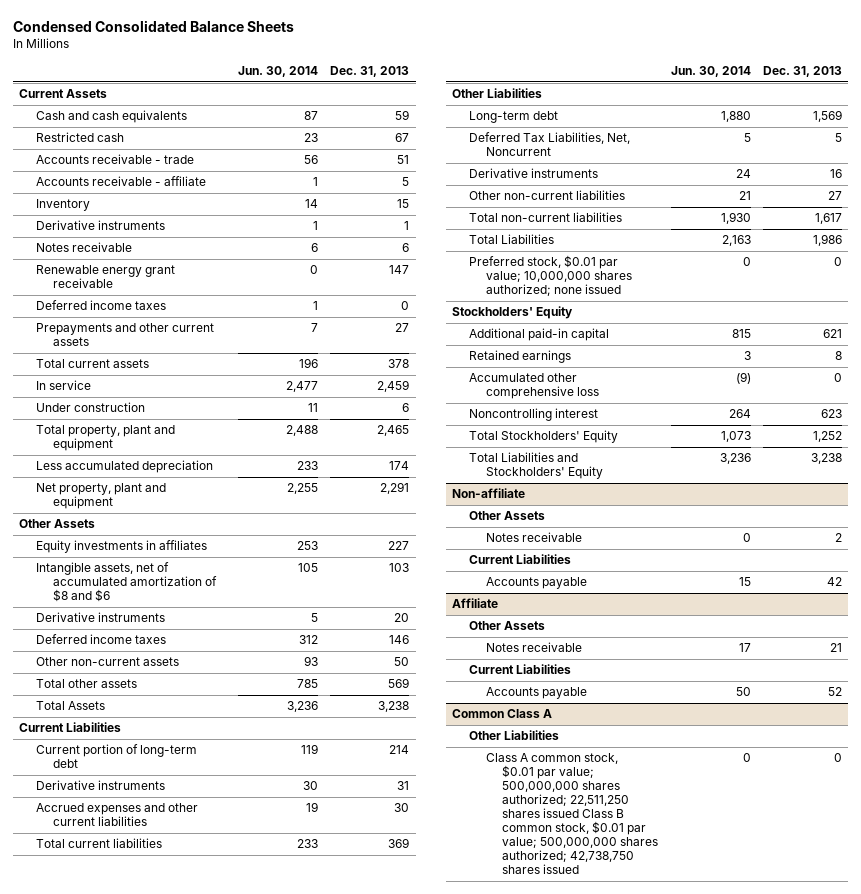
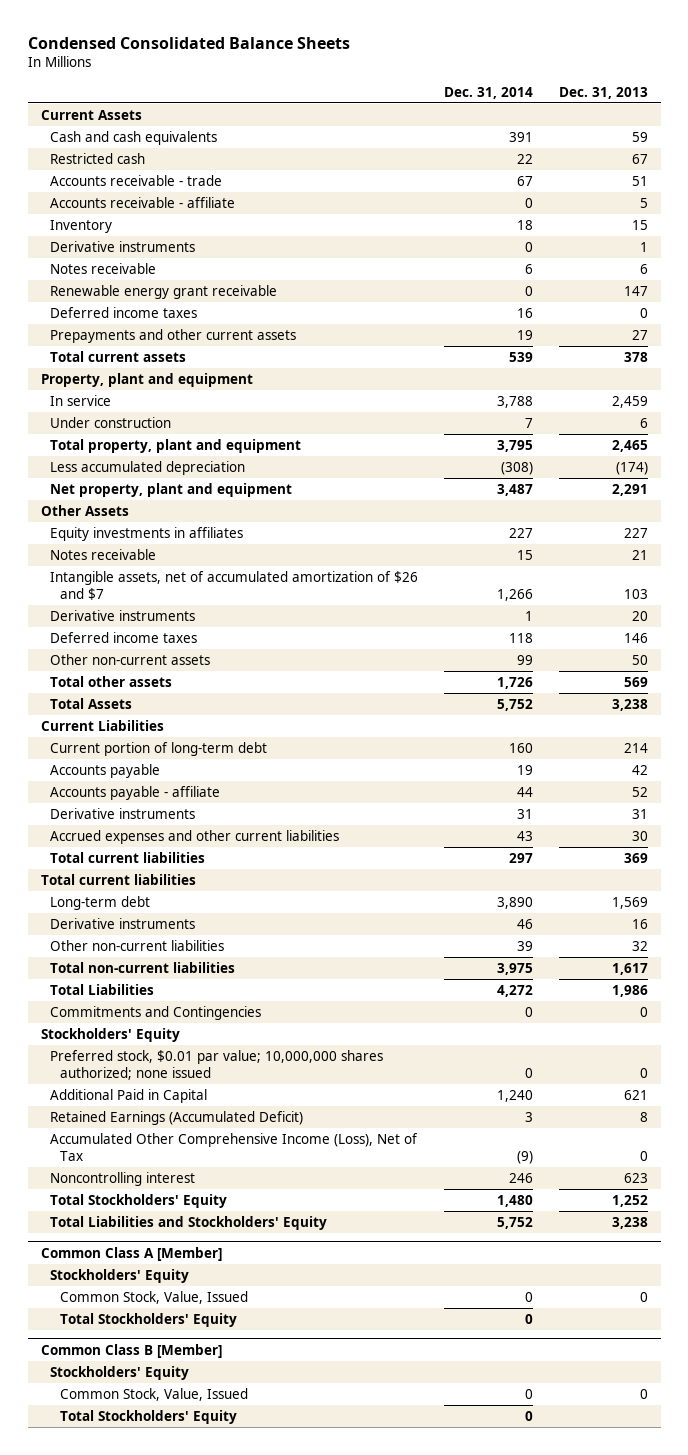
[238,66,319,78] Jun. 30, 2014 -> none
none -> [443,86,533,99] Dec. 31, 2014
none -> [40,372,253,387] Property, plant and equipment
[389,461,410,471] 174 -> [615,461,648,475] (174)
none -> [50,548,157,560] Notes receivable
[36,562,218,603] Intangible assets, net of accumulated amortization of $8 and $6 -> [50,570,419,601] Intangible assets, net of accumulated amortization of $26 and $7
none -> [50,763,161,778] Accounts payable
none -> [50,785,221,800] Accounts payable - affiliate
[451,88,542,99] Other Liabilities -> [40,873,196,885] Total current liabilities
[468,132,630,157] Deferred Tax Liabilities, Net, Noncurrent -> none
[827,191,842,201] 27 -> [631,940,648,951] 32
none -> [50,1005,262,1020] Commitments and Contingencies
[468,255,632,297] Preferred stock, $0.01 par value; 10,000,000 shares authorized; none issued -> [50,1049,384,1081] Preferred stock, $0.01 par value; 10,000,000 shares authorized; none issued
[468,328,609,342] Additional paid-in capital -> [50,1088,208,1103] Additional Paid in Capital
[468,350,571,364] Retained earnings -> [50,1110,304,1125] Retained Earnings (Accumulated Deficit)
[468,373,599,400] Accumulated other comprehensive loss -> [50,1132,419,1162] Accumulated Other Comprehensive Income (Loss), Net of Tax
[451,488,525,499] Non-affiliate -> none
[468,511,545,521] Other Assets -> none
[485,532,582,543] Notes receivable -> none
[468,554,571,565] Current Liabilities -> none
[485,577,587,590] Accounts payable -> none
[451,598,498,609] Affiliate -> none
[468,621,545,631] Other Assets -> none
[485,642,582,653] Notes receivable -> none
[468,664,571,675] Current Liabilities -> none
[485,687,587,700] Accounts payable -> none
[468,730,559,741] Other Liabilities -> none
[451,709,552,719] Common Class A -> [40,1246,222,1261] Common Class A [Member]
none -> [50,1268,190,1283] Stockholders' Equity
[485,753,659,875] Class A common stock, $0.01 par value; 500,000,000 shares authorized; 22,511,250 shares issued Class B common stock, $0.01 par value; 500,000,000 shares authorized; 42,738,750 shares issued -> [59,1290,248,1304] Common Stock, Value, Issued
none -> [59,1312,237,1327] Total Stockholders' Equity
none -> [40,1343,222,1358] Common Class B [Member]
none -> [50,1365,190,1380] Stockholders' Equity
none -> [59,1387,248,1401] Common Stock, Value, Issued
none -> [59,1409,237,1424] Total Stockholders' Equity

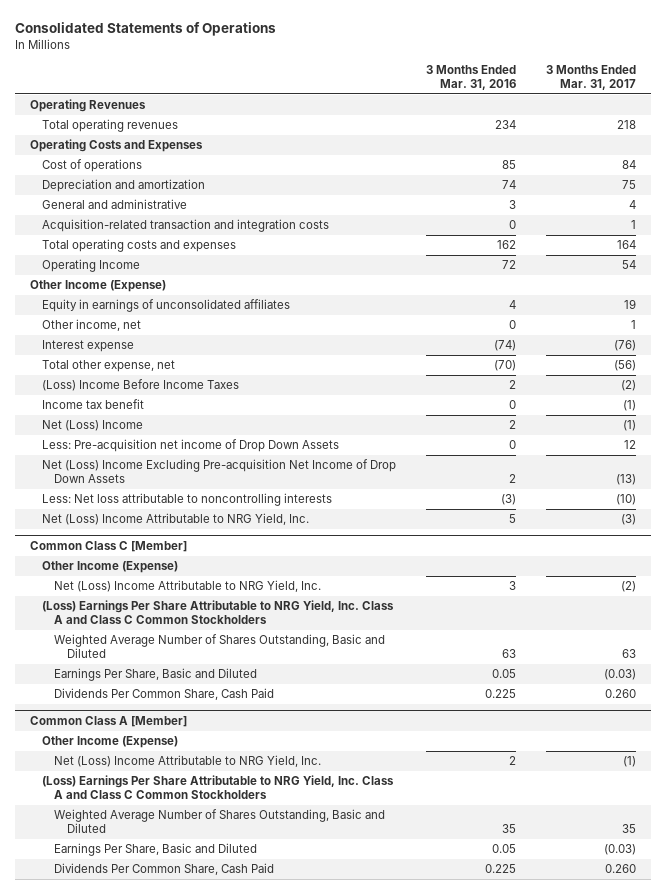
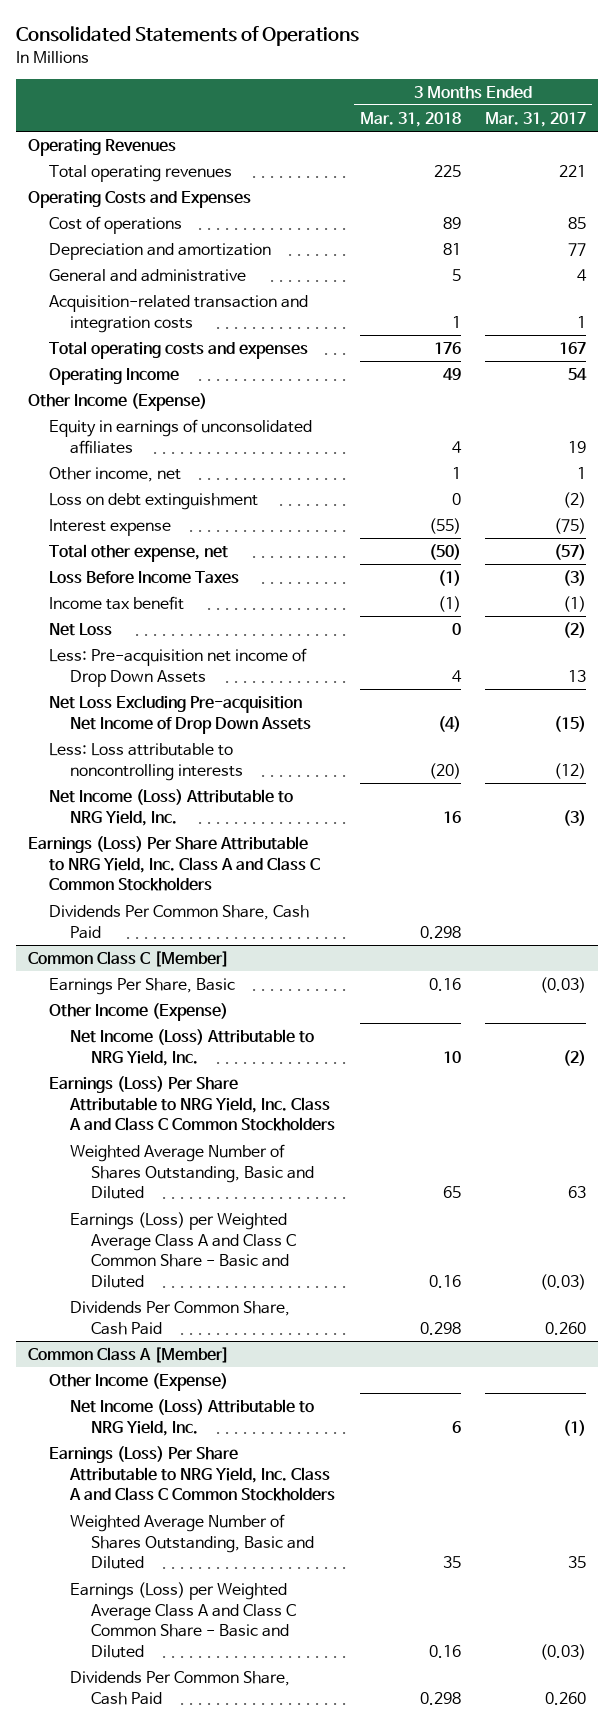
[426,65,517,91] 3 Months Ended Mar. 31, 2016 -> none
none -> [359,111,461,127] Mar. 31, 2018
[617,120,637,130] 218 -> [558,164,586,177] 221
[622,160,637,170] 84 -> [567,216,586,229] 85
[622,180,637,190] 75 -> [567,242,586,256] 77
[617,240,637,250] 164 -> [558,341,586,354] 167
none -> [49,492,259,510] Loss on debt extinguishment
[614,340,637,352] (76) -> [553,517,586,534] (75)
[614,360,637,372] (56) -> [553,543,586,560] (57)
[42,379,240,392] (Loss) Income Before Income Taxes -> [49,570,240,584] Loss Before Income Taxes
[621,380,637,392] (2) -> [562,569,586,586] (3)
[42,420,144,432] Net (Loss) Income -> [49,622,113,636] Net Loss
[623,420,637,432] (1) -> [562,621,586,638] (2)
[624,440,637,450] 12 -> [567,669,586,682] 13
[42,459,397,483] Net (Loss) Income Excluding Pre-acquisition Net Income of Drop Down Assets -> [49,694,312,734] Net Loss Excluding Pre-acquisition Net Income of Drop Down Assets
[616,473,637,485] (13) -> [553,715,586,732] (15)
[42,493,333,507] Less: Net loss attributable to noncontrolling interests -> [49,742,244,781] Less: Loss attributable to noncontrolling interests
[616,494,637,506] (10) -> [553,762,586,779] (12)
[42,513,310,526] Net (Loss) Income Attributable to NRG Yield, Inc. -> [49,788,294,826] Net Income (Loss) Attributable to NRG Yield, Inc.
none -> [28,835,321,892] Earnings (Loss) Per Share Attributable to NRG Yield, Inc. Class A and Class C Common Stockholders
none -> [49,904,310,939] Dividends Per Common Share, Cash Paid
none -> [49,977,236,995] Earnings Per Share, Basic
[54,580,322,593] Net (Loss) Income Attributable to NRG Yield, Inc. -> [70,1028,315,1066] Net Income (Loss) Attributable to NRG Yield, Inc.
[42,600,395,624] (Loss) Earnings Per Share Attributable to NRG Yield, Inc. Class A and Class C Common Stockholders -> [49,1075,336,1132] Earnings (Loss) Per Share Attributable to NRG Yield, Inc. Class A and Class C Common Stockholders
[54,668,258,682] Earnings Per Share, Basic and Diluted -> [70,1211,297,1289] Earnings (Loss) per Weighted Average Class A and Class C Common Share - Basic and Diluted
[54,755,322,768] Net (Loss) Income Attributable to NRG Yield, Inc. -> [70,1398,315,1436] Net Income (Loss) Attributable to NRG Yield, Inc.
[42,775,395,799] (Loss) Earnings Per Share Attributable to NRG Yield, Inc. Class A and Class C Common Stockholders -> [49,1445,336,1502] Earnings (Loss) Per Share Attributable to NRG Yield, Inc. Class A and Class C Common Stockholders
[54,843,258,857] Earnings Per Share, Basic and Diluted -> [70,1581,297,1659] Earnings (Loss) per Weighted Average Class A and Class C Common Share - Basic and Diluted

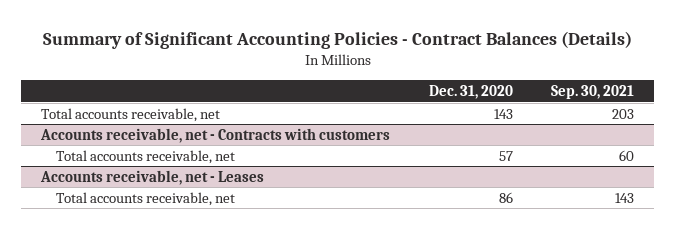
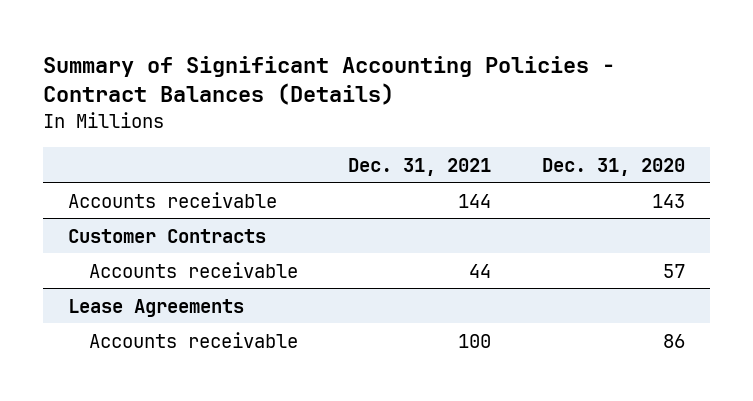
[551,85,635,100] Sep. 30, 2021 -> none
none -> [348,157,492,176] Dec. 31, 2021
[40,107,220,122] Total accounts receivable, net -> [68,191,278,208] Accounts receivable
[39,127,390,143] Accounts receivable, net - Contracts with customers -> [68,228,267,243] Customer Contracts
[55,149,235,164] Total accounts receivable, net -> [88,261,298,278] Accounts receivable
[39,169,264,185] Accounts receivable, net - Leases -> [68,298,245,317] Lease Agreements
[55,191,235,206] Total accounts receivable, net -> [88,331,298,348] Accounts receivable

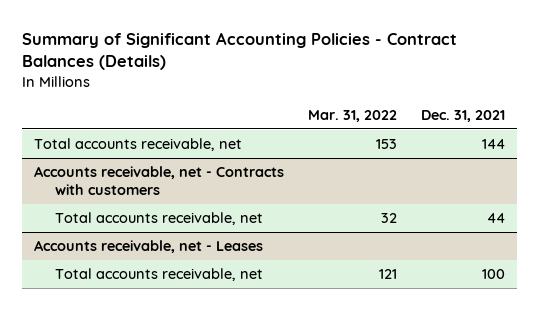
[541,157,685,176] Dec. 31, 2020 -> none
none -> [307,110,397,123] Mar. 31, 2022
[68,191,278,208] Accounts receivable -> [34,138,243,152] Total accounts receivable, net
[68,228,267,243] Customer Contracts -> [34,166,285,195] Accounts receivable, net - Contracts with customers
[88,261,298,278] Accounts receivable -> [55,212,264,226] Total accounts receivable, net
[68,298,245,317] Lease Agreements -> [34,240,264,254] Accounts receivable, net - Leases
[88,331,298,348] Accounts receivable -> [55,268,264,282] Total accounts receivable, net

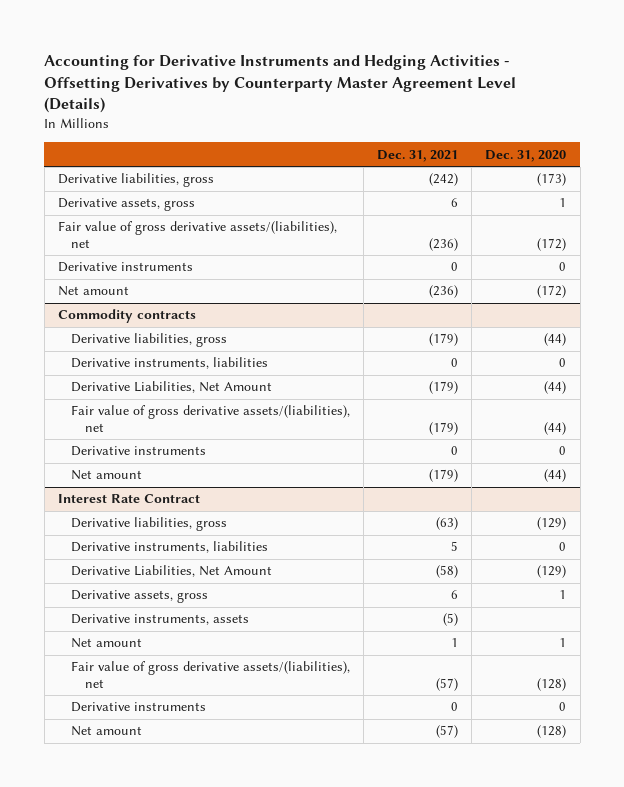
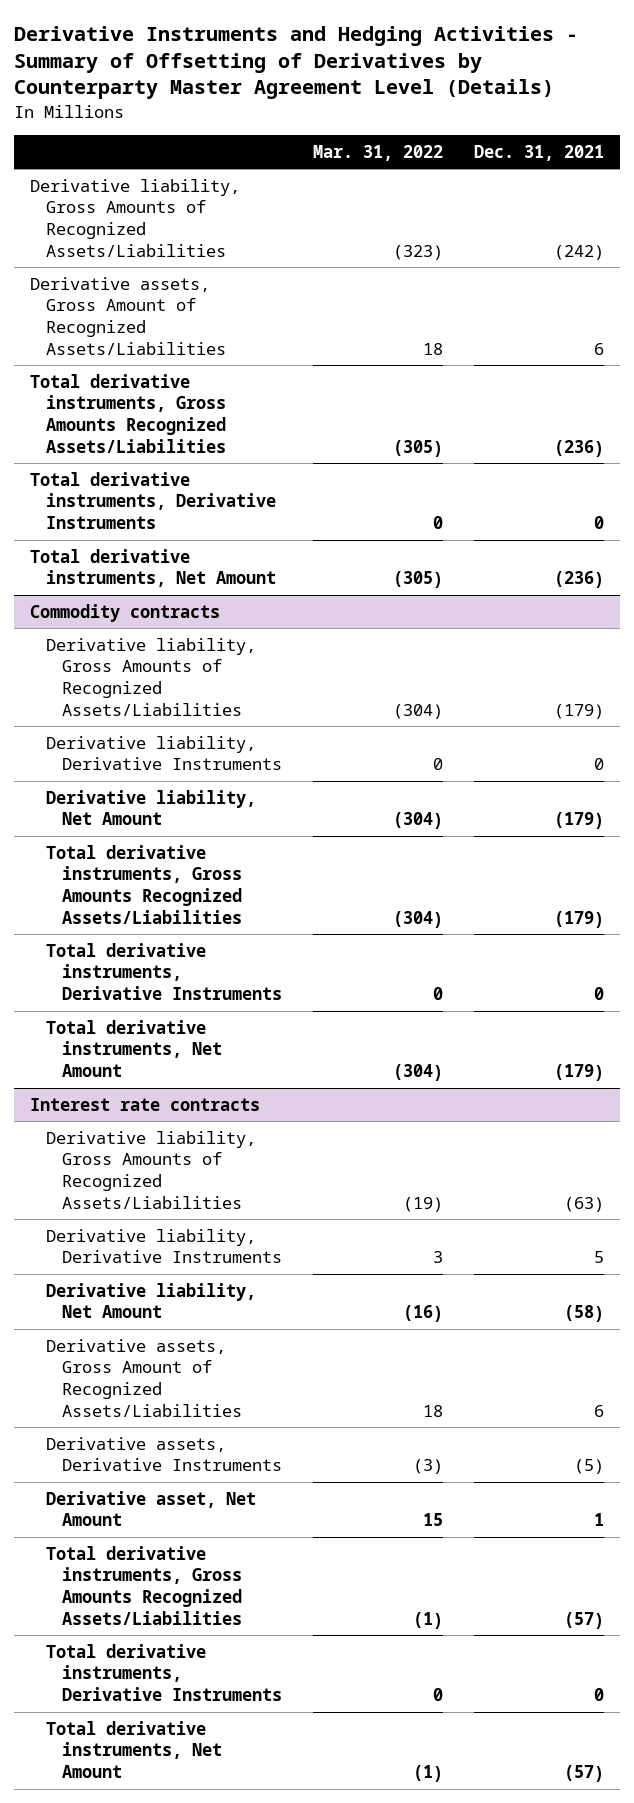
[44,54,517,114] Accounting for Derivative Instruments and Hedging Activities - Offsetting Derivatives by Counterparty Master Agreement Level (Details) -> [14,26,579,100] Derivative Instruments and Hedging Activities - Summary of Offsetting of Derivatives by Counterparty Master Agreement Level (Details)
[485,149,567,162] Dec. 31, 2020 -> none
none -> [313,144,444,161] Mar. 31, 2022
[57,173,214,188] Derivative liabilities, gross -> [29,178,240,257] Derivative liability, Gross Amounts of Recognized Assets/Liabilities
[57,198,195,212] Derivative assets, gross -> [29,276,226,355] Derivative assets, Gross Amount of Recognized Assets/Liabilities
[57,221,337,248] Fair value of gross derivative assets/(liabilities), net -> [29,373,226,453] Total derivative instruments, Gross Amounts Recognized Assets/Liabilities
[57,262,193,273] Derivative instruments -> [29,471,276,530] Total derivative instruments, Derivative Instruments
[57,286,129,297] Net amount -> [29,548,276,588] Total derivative instruments, Net Amount
[71,333,228,348] Derivative liabilities, gross -> [45,637,256,716] Derivative liability, Gross Amounts of Recognized Assets/Liabilities
[71,357,269,370] Derivative instruments, liabilities -> [45,735,283,771] Derivative liability, Derivative Instruments
[71,381,273,394] Derivative Liabilities, Net Amount -> [45,789,256,826] Derivative liability, Net Amount
[71,405,351,432] Fair value of gross derivative assets/(liabilities), net -> [45,844,243,924] Total derivative instruments, Gross Amounts Recognized Assets/Liabilities
[71,446,207,457] Derivative instruments -> [45,942,283,1001] Total derivative instruments, Derivative Instruments
[71,470,143,481] Net amount -> [45,1019,223,1078] Total derivative instruments, Net Amount
[57,494,200,504] Interest Rate Contract -> [29,1097,260,1111] Interest rate contracts
[71,517,228,532] Derivative liabilities, gross -> [45,1130,256,1209] Derivative liability, Gross Amounts of Recognized Assets/Liabilities
[71,541,269,554] Derivative instruments, liabilities -> [45,1228,283,1264] Derivative liability, Derivative Instruments
[71,565,273,578] Derivative Liabilities, Net Amount -> [45,1282,256,1319] Derivative liability, Net Amount
[71,590,209,604] Derivative assets, gross -> [45,1338,243,1417] Derivative assets, Gross Amount of Recognized Assets/Liabilities
[71,614,250,626] Derivative instruments, assets -> [45,1436,283,1472] Derivative assets, Derivative Instruments
[71,638,143,649] Net amount -> [45,1490,256,1527] Derivative asset, Net Amount
[71,661,351,688] Fair value of gross derivative assets/(liabilities), net -> [45,1545,243,1625] Total derivative instruments, Gross Amounts Recognized Assets/Liabilities
[71,702,207,713] Derivative instruments -> [45,1643,283,1702] Total derivative instruments, Derivative Instruments
[71,726,143,737] Net amount -> [45,1720,223,1779] Total derivative instruments, Net Amount

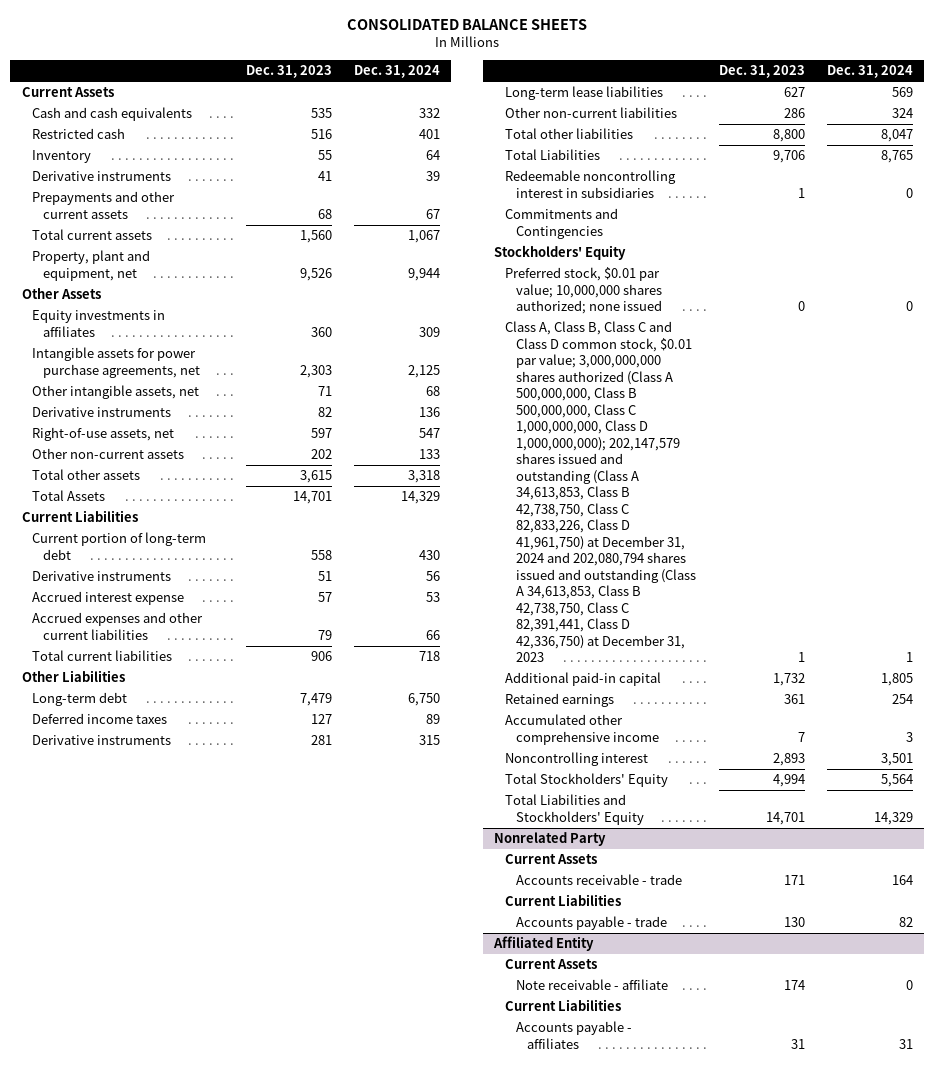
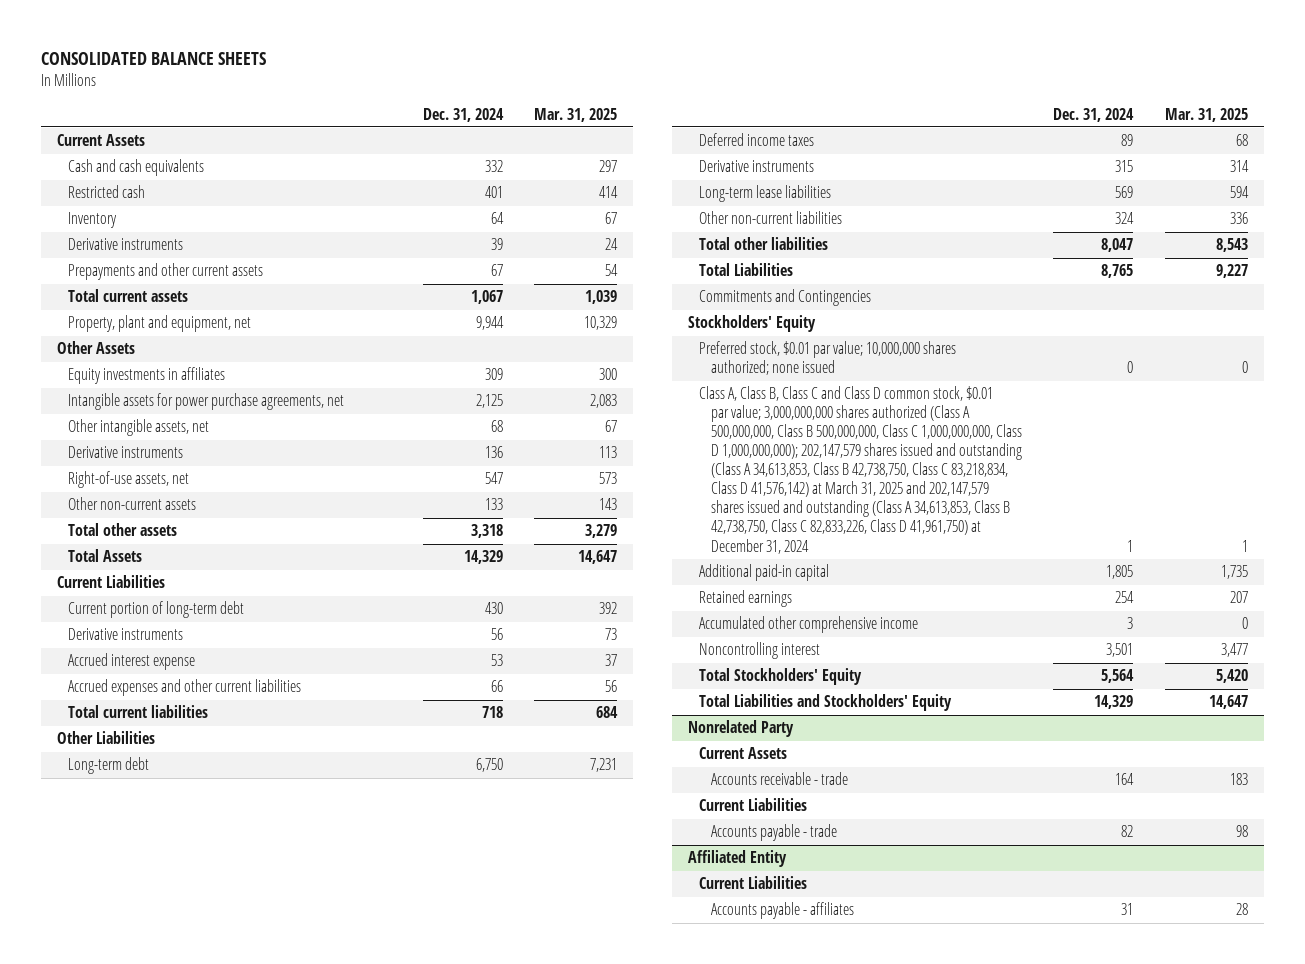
[245,65,332,79] Dec. 31, 2023 -> none
none -> [534,107,618,122] Mar. 31, 2025
[505,170,677,198] Redeemable noncontrolling interest in subsidiaries -> none
[505,321,697,663] Class A, Class B, Class C and Class D common stock, $0.01 par value; 3,000,000,000 shares authorized (Class A 500,000,000, Class B 500,000,000, Class C 1,000,000,000, Class D 1,000,000,000); 202,147,579 shares issued and outstanding (Class A 34,613,853, Class B 42,738,750, Class C 82,833,226, Class D 41,961,750) at December 31, 2024 and 202,080,794 shares issued and outstanding (Class A 34,613,853, Class B 42,738,750, Class C 82,391,441, Class D 42,336,750) at December 31, 2023 -> [699,386,1022,554] Class A, Class B, Class C and Class D common stock, $0.01 par value; 3,000,000,000 shares authorized (Class A 500,000,000, Class B 500,000,000, Class C 1,000,000,000, Class D 1,000,000,000); 202,147,579 shares issued and outstanding (Class A 34,613,853, Class B 42,738,750, Class C 83,218,834, Class D 41,576,142) at March 31, 2025 and 202,147,579 shares issued and outstanding (Class A 34,613,853, Class B 42,738,750, Class C 82,833,226, Class D 41,961,750) at December 31, 2024
[505,959,598,970] Current Assets -> none
[516,979,669,991] Note receivable - affiliate -> none

